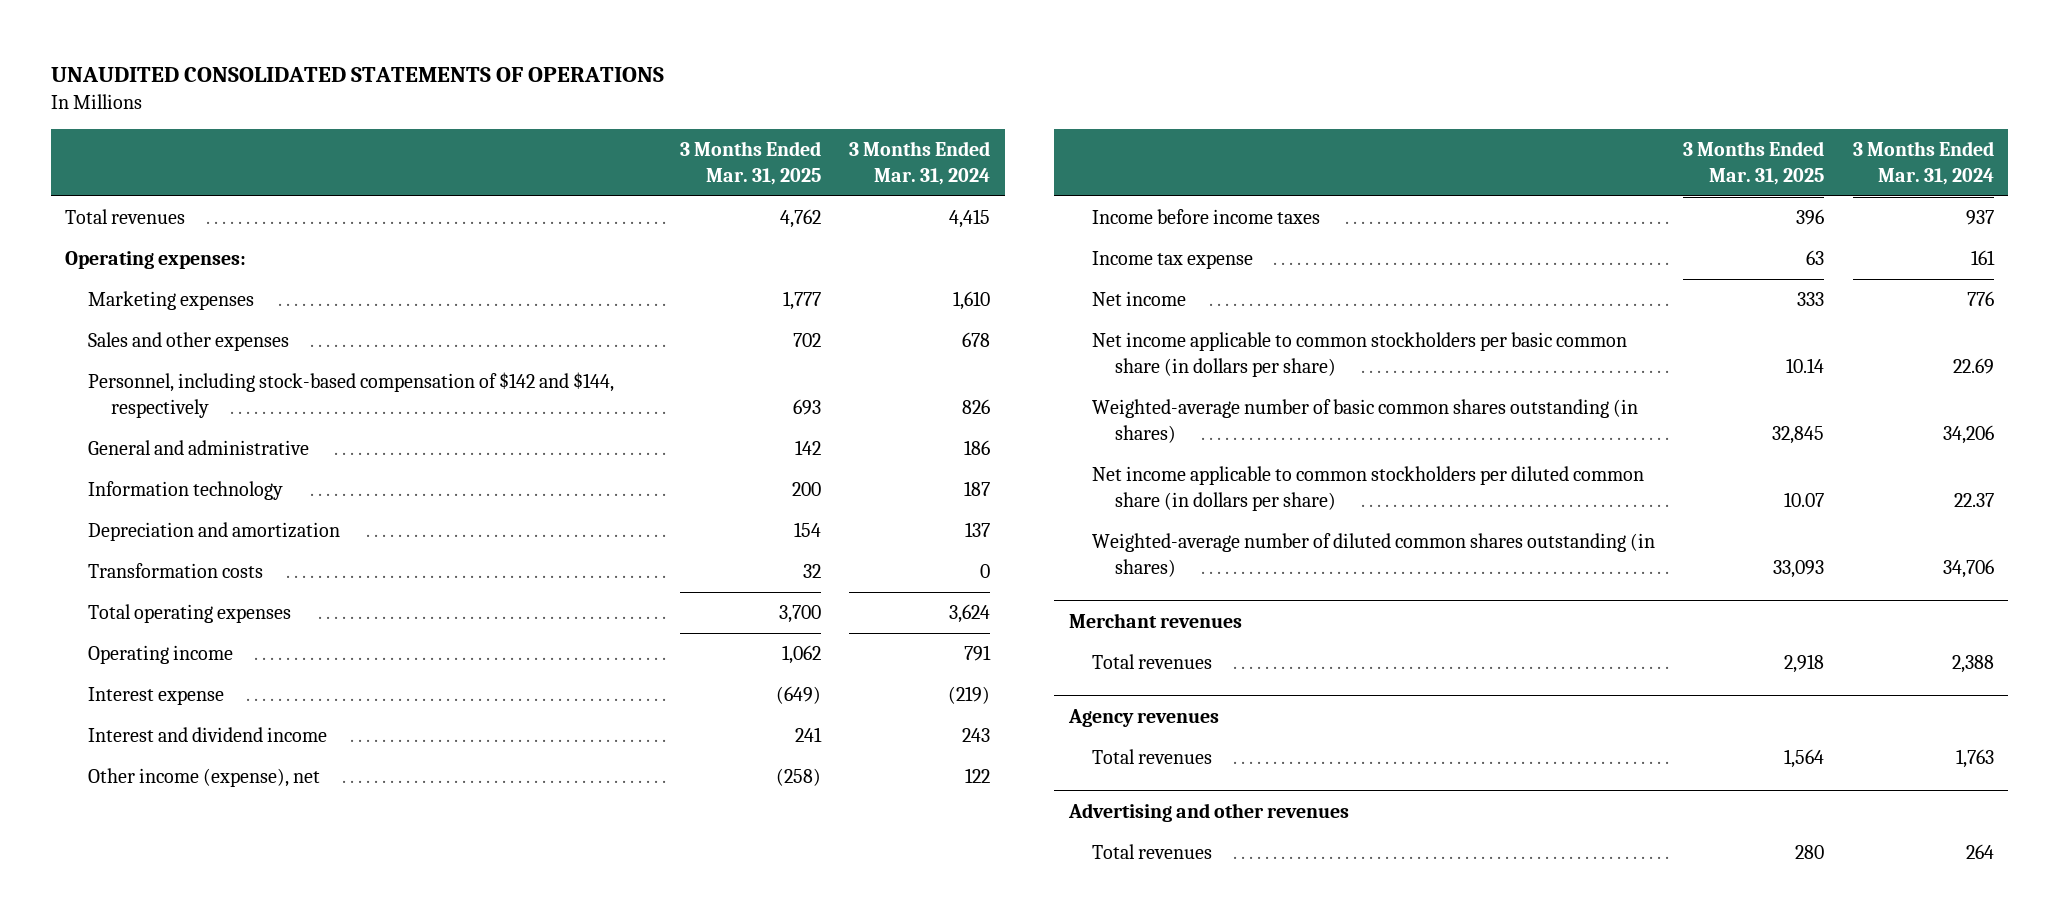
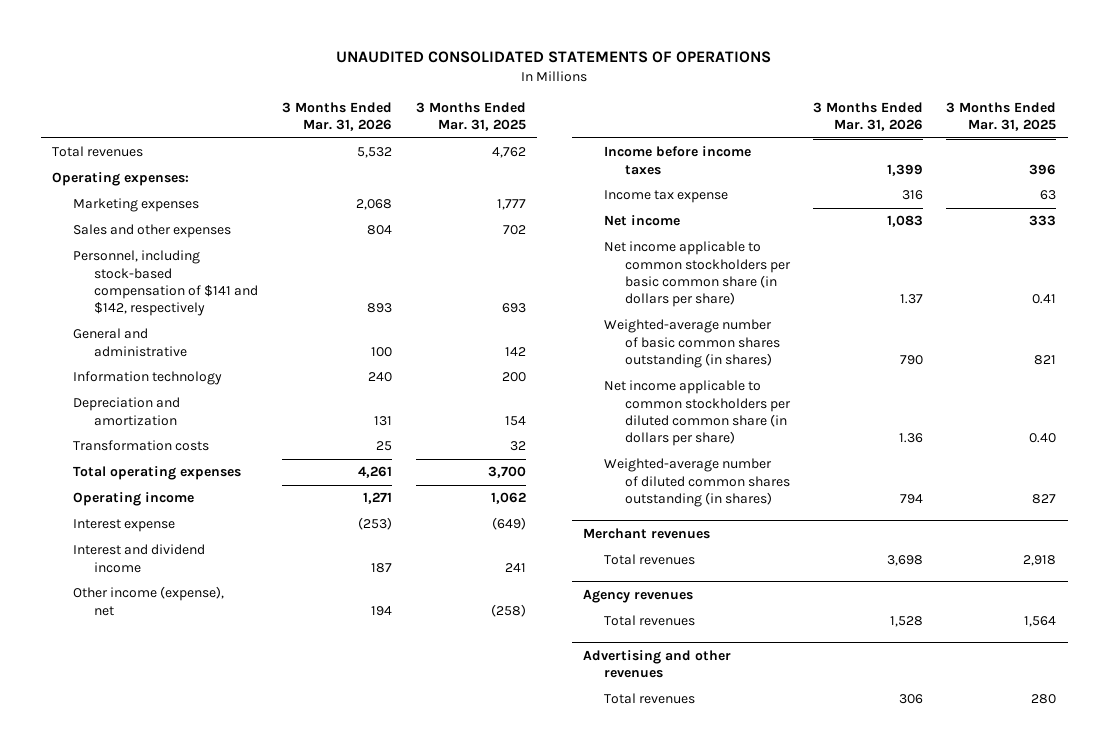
[849,141,991,185] 3 Months Ended Mar. 31, 2024 -> none
none -> [282,101,393,132] 3 Months Ended Mar. 31, 2026
[88,372,615,419] Personnel, including stock-based compensation of $142 and $144, respectively -> [73,250,259,317] Personnel, including stock-based compensation of $141 and $142, respectively
[1786,358,1825,374] 10.14 -> [1032,294,1057,305] 0.41
[1772,426,1825,445] 32,845 -> [1034,354,1057,365] 821
[1784,492,1825,508] 10.07 -> [1029,433,1057,444] 0.40
[1773,560,1825,579] 33,093 -> [1032,493,1057,504] 827

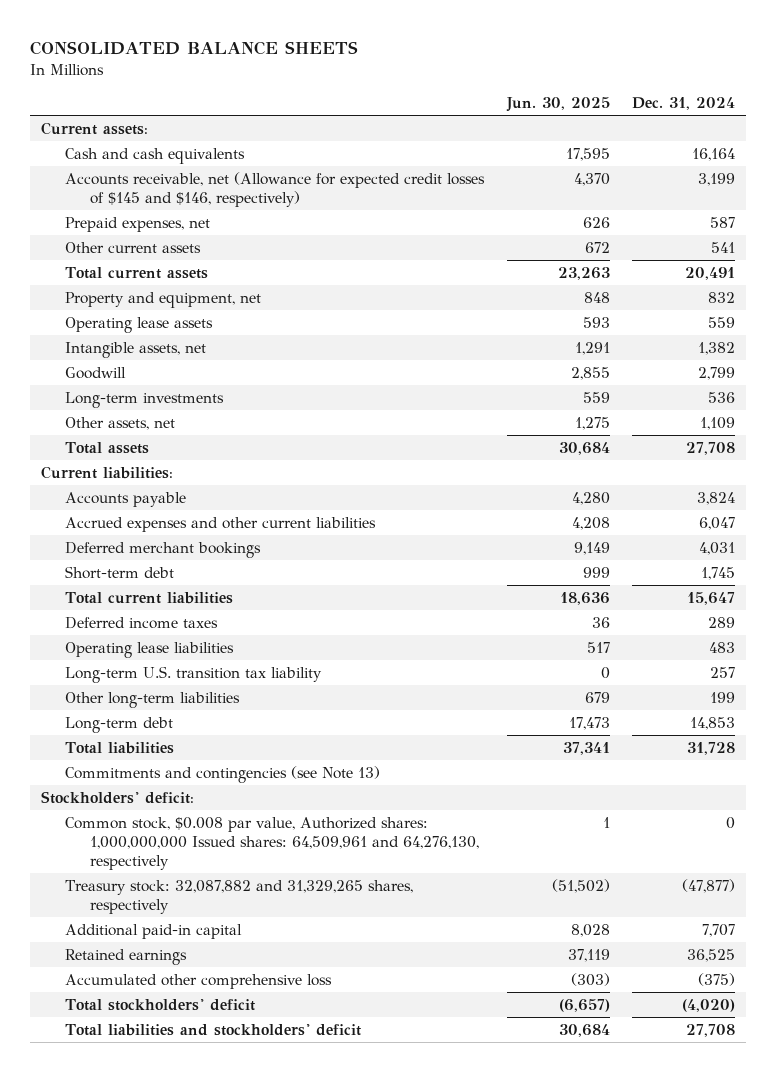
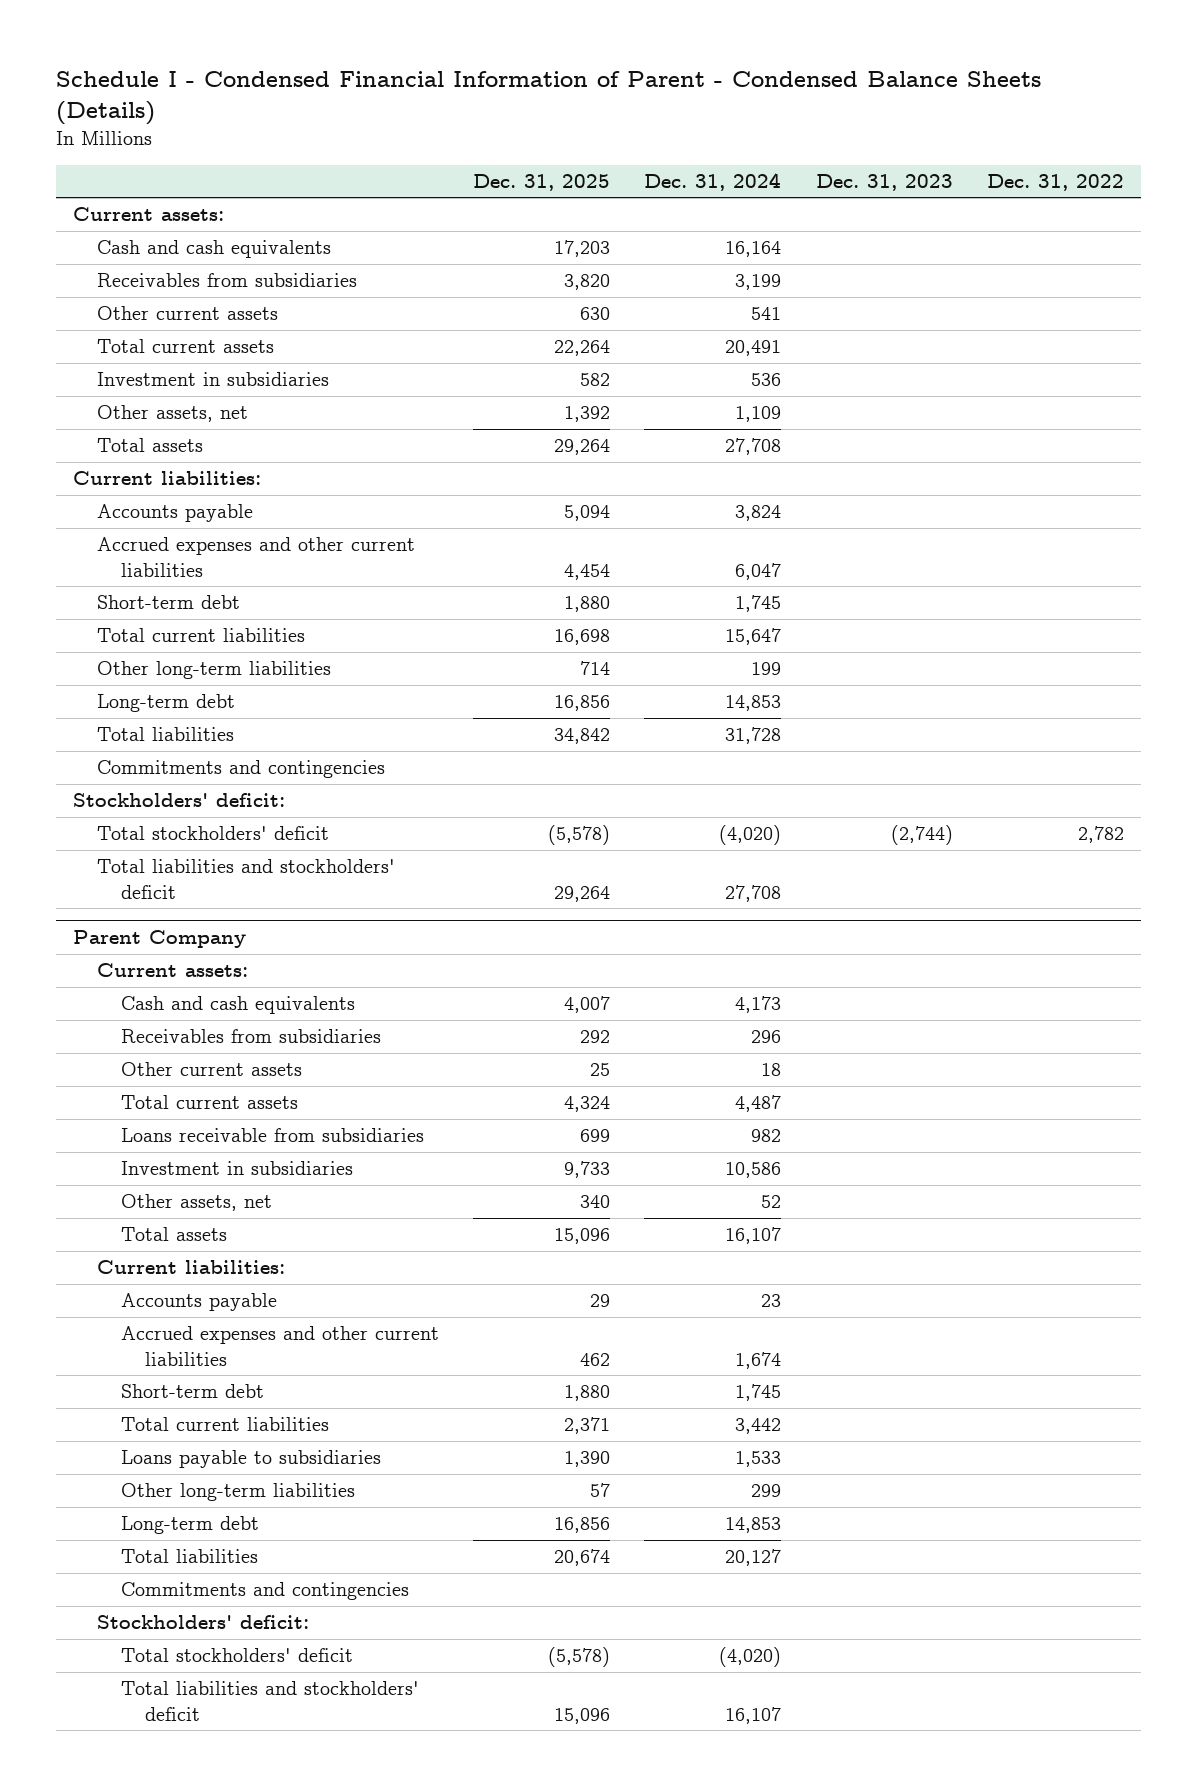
[30,40,359,55] CONSOLIDATED BALANCE SHEETS -> [56,70,1042,125] Schedule I - Condensed Financial Information of Parent - Condensed Balance Sheets (Details)
[505,96,610,112] Jun. 30, 2025 -> none
none -> [473,173,611,191] Dec. 31, 2025
none -> [815,173,953,191] Dec. 31, 2023
none -> [986,173,1124,191] Dec. 31, 2022
[65,216,211,232] Prepaid expenses, net -> none
[65,171,486,207] Accounts receivable, net (Allowance for expected credit losses of $145 and $146, respectively) -> [97,273,358,288] Receivables from subsidiaries
[65,291,262,308] Property and equipment, net -> none
[65,316,214,333] Operating lease assets -> none
[65,341,207,358] Intangible assets, net -> none
[65,366,127,379] Goodwill -> none
[65,391,225,408] Long-term investments -> [97,372,330,387] Investment in subsidiaries
[65,541,262,558] Deferred merchant bookings -> none
[65,616,219,629] Deferred income taxes -> none
[65,641,235,658] Operating lease liabilities -> none
[65,665,323,683] Long-term U.S. transition tax liability -> none
[65,765,381,783] Commitments and contingencies (see Note 13) -> [97,760,386,779] Commitments and contingencies
[65,816,479,870] Common stock, $0.008 par value, Authorized shares: 1,000,000,000 Issued shares: 64,509,961 and 64,276,130, respectively -> none
[65,879,414,914] Treasury stock: 32,087,882 and 31,329,265 shares, respectively -> none
[65,923,243,939] Additional paid-in capital -> none
[65,948,188,965] Retained earnings -> none
[65,973,333,989] Accumulated other comprehensive loss -> none
none -> [73,930,247,949] Parent Company
none -> [97,963,249,978] Current assets:
none -> [120,996,355,1015] Cash and cash equivalents
none -> [120,1029,381,1044] Receivables from subsidiaries
none -> [120,1062,302,1077] Other current assets
none -> [120,1095,298,1110] Total current assets
none -> [120,1128,424,1143] Loans receivable from subsidiaries
none -> [120,1161,353,1176] Investment in subsidiaries
none -> [120,1194,272,1212] Other assets, net
none -> [120,1227,227,1242] Total assets
none -> [97,1260,286,1275] Current liabilities:
none -> [120,1293,277,1312] Accounts payable
none -> [120,1326,439,1366] Accrued expenses and other current liabilities
none -> [120,1384,264,1399] Short-term debt
none -> [120,1417,329,1432] Total current liabilities
none -> [120,1450,381,1469] Loans payable to subsidiaries
none -> [120,1483,355,1502] Other long-term liabilities
none -> [120,1516,259,1535] Long-term debt
none -> [120,1549,258,1564] Total liabilities
none -> [120,1582,409,1601] Commitments and contingencies
none -> [97,1615,310,1630] Stockholders' deficit:
none -> [120,1648,353,1663] Total stockholders' deficit
none -> [120,1681,419,1721] Total liabilities and stockholders' deficit

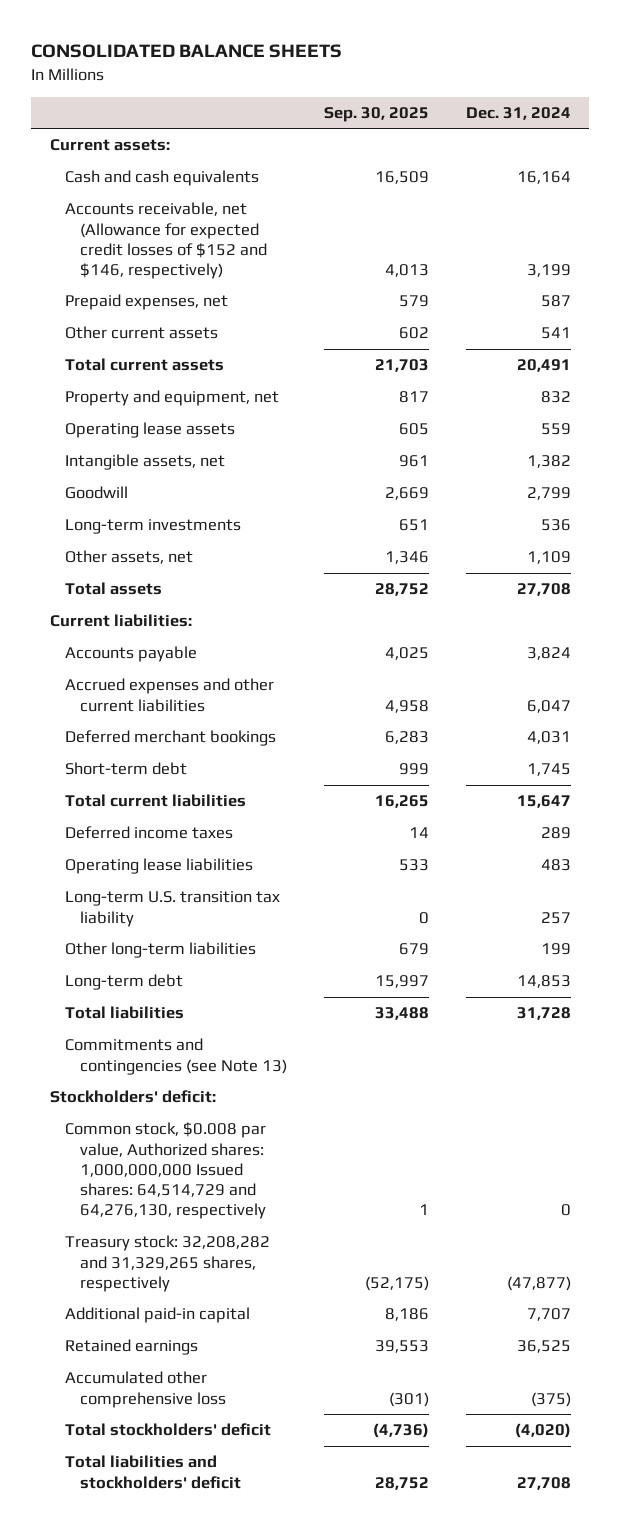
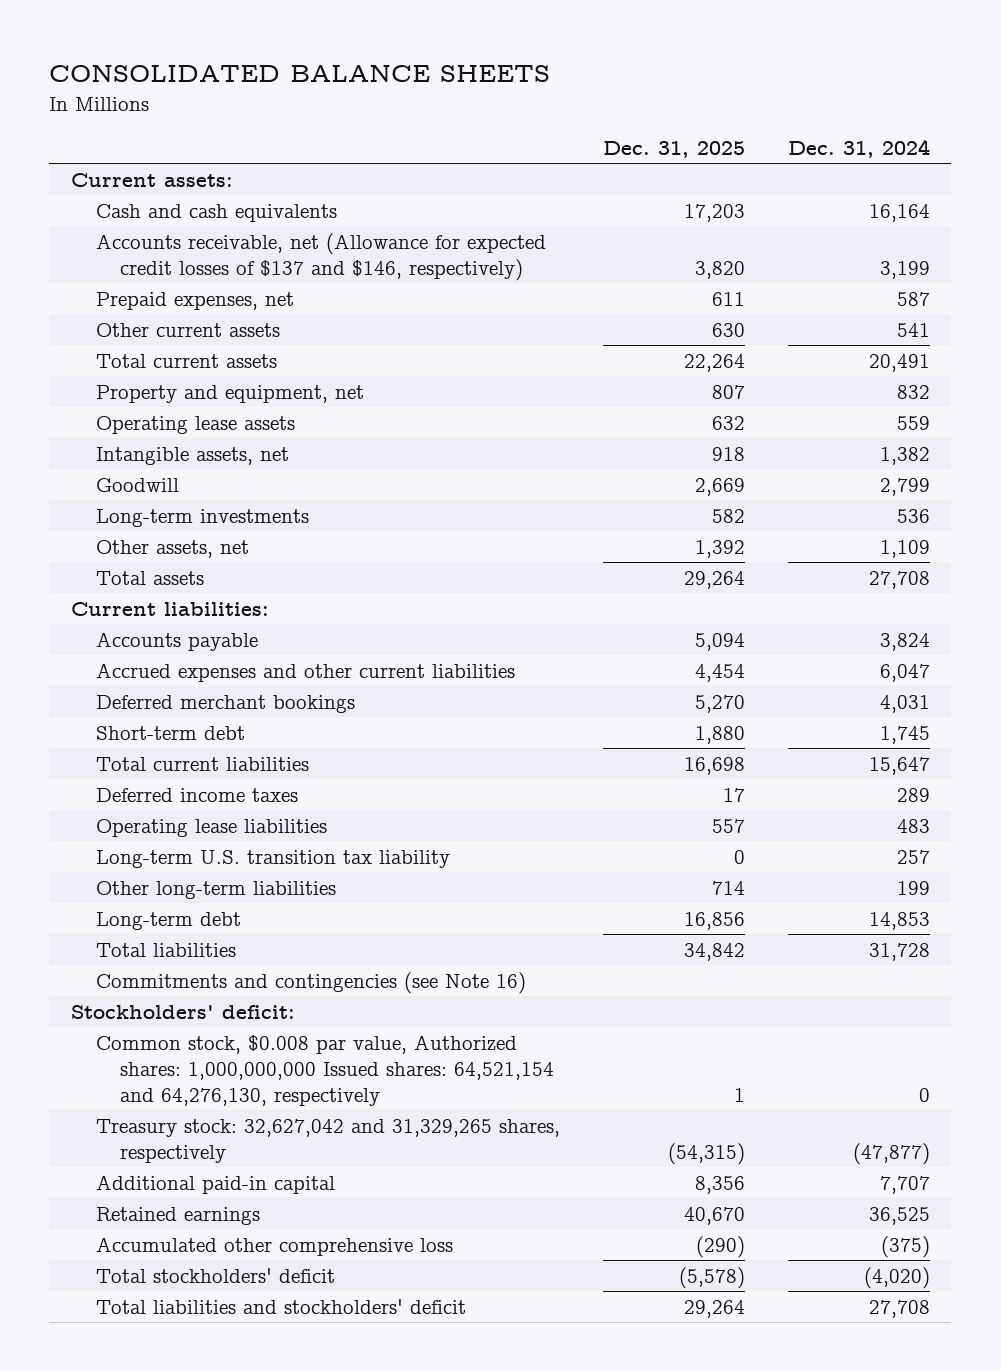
[323,106,429,122] Sep. 30, 2025 -> none
none -> [602,140,745,158] Dec. 31, 2025
[64,202,267,280] Accounts receivable, net (Allowance for expected credit losses of $152 and $146, respectively) -> [95,233,546,281] Accounts receivable, net (Allowance for expected credit losses of $137 and $146, respectively)
[64,1038,287,1075] Commitments and contingencies (see Note 13) -> [95,972,526,995] Commitments and contingencies (see Note 16)
[64,1122,266,1220] Common stock, $0.008 par value, Authorized shares: 1,000,000,000 Issued shares: 64,514,729 and 64,276,130, respectively -> [95,1035,555,1106] Common stock, $0.008 par value, Authorized shares: 1,000,000,000 Issued shares: 64,521,154 and 64,276,130, respectively
[64,1235,270,1292] Treasury stock: 32,208,282 and 31,329,265 shares, respectively -> [95,1119,560,1163] Treasury stock: 32,627,042 and 31,329,265 shares, respectively

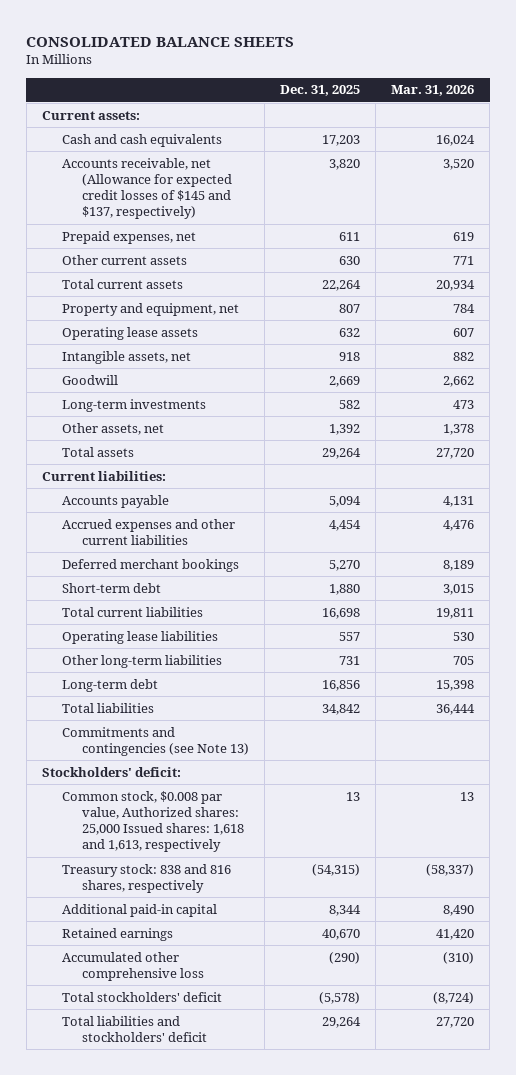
[787,138,930,158] Dec. 31, 2024 -> none
none -> [391,85,475,97] Mar. 31, 2026
[95,233,546,281] Accounts receivable, net (Allowance for expected credit losses of $137 and $146, respectively) -> [61,157,233,220] Accounts receivable, net (Allowance for expected credit losses of $145 and $137, respectively)
[95,788,298,803] Deferred income taxes -> none
[95,850,450,869] Long-term U.S. transition tax liability -> none
[711,881,745,896] 714 -> [339,655,361,665] 731
[95,972,526,995] Commitments and contingencies (see Note 16) -> [61,726,250,757] Commitments and contingencies (see Note 13)
[95,1035,555,1106] Common stock, $0.008 par value, Authorized shares: 1,000,000,000 Issued shares: 64,521,154 and 64,276,130, respectively -> [61,790,245,853] Common stock, $0.008 par value, Authorized shares: 25,000 Issued shares: 1,618 and 1,613, respectively
[733,1087,745,1102] 1 -> [346,791,361,801] 13
[95,1119,560,1163] Treasury stock: 32,627,042 and 31,329,265 shares, respectively -> [61,863,231,894] Treasury stock: 838 and 816 shares, respectively
[694,1176,745,1195] 8,356 -> [329,904,362,916] 8,344

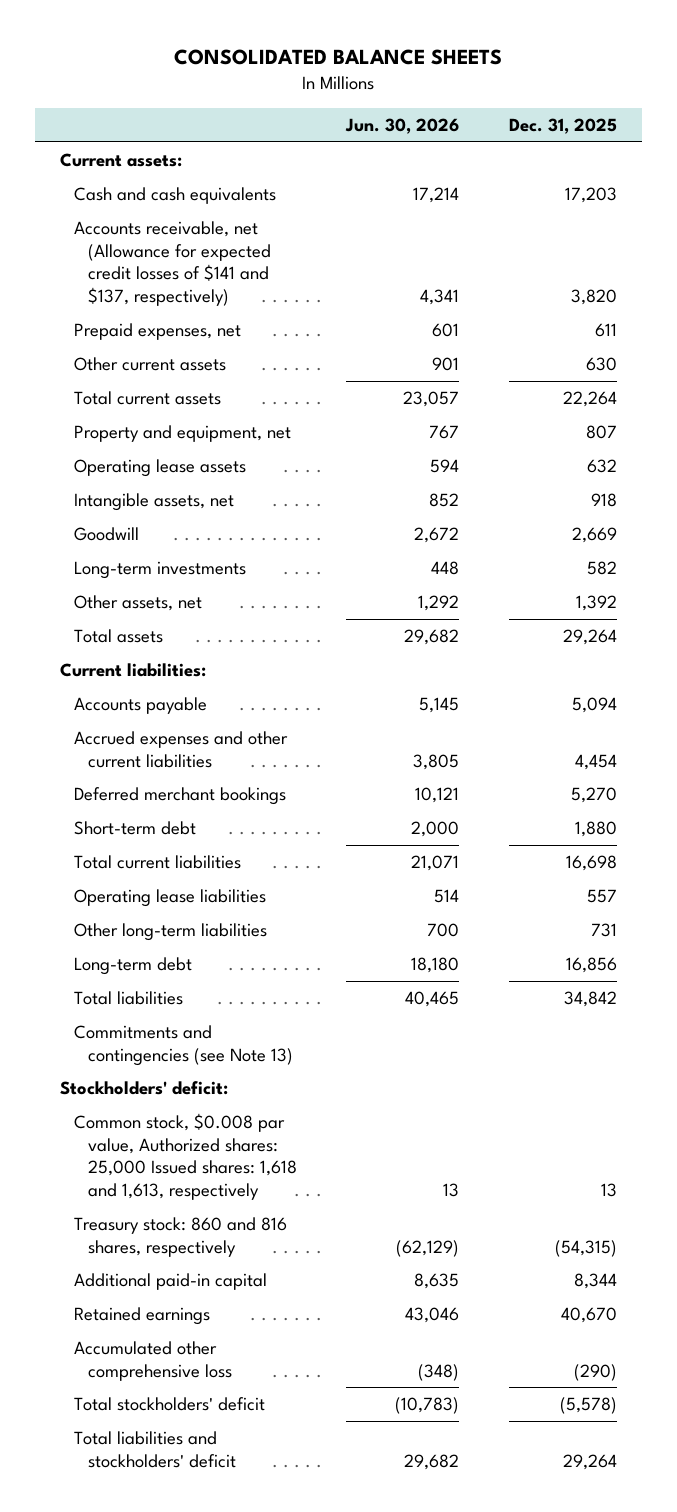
[391,85,475,97] Mar. 31, 2026 -> none
none -> [345,117,460,134] Jun. 30, 2026
[61,157,233,220] Accounts receivable, net (Allowance for expected credit losses of $145 and $137, respectively) -> [73,220,271,307] Accounts receivable, net (Allowance for expected credit losses of $141 and $137, respectively)
[61,863,231,894] Treasury stock: 838 and 816 shares, respectively -> [73,1216,287,1257] Treasury stock: 860 and 816 shares, respectively

